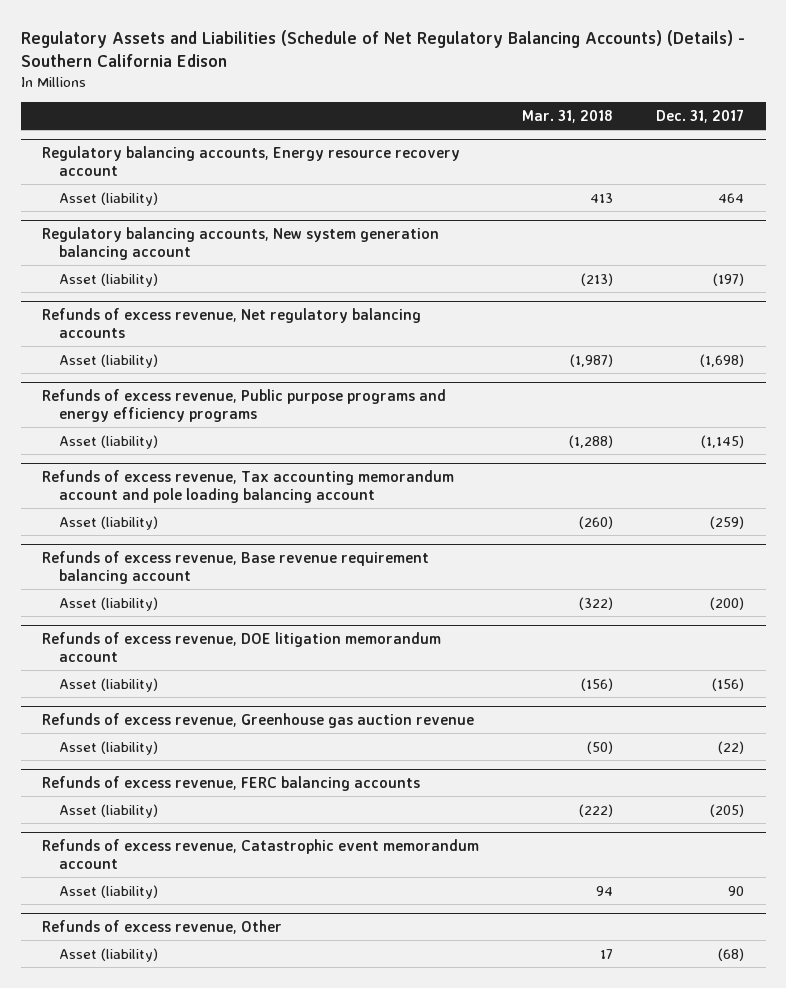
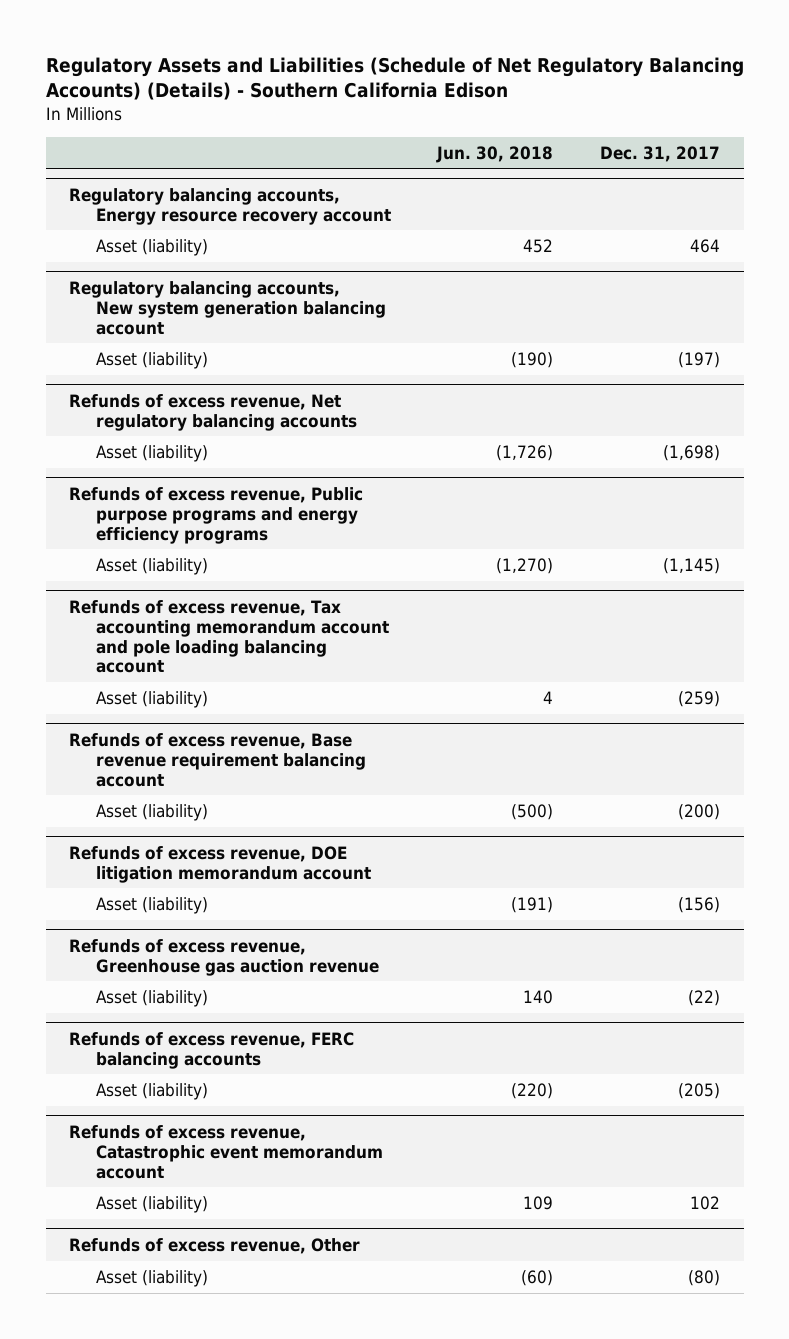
[522,109,614,123] Mar. 31, 2018 -> none
none -> [436,145,554,163] Jun. 30, 2018
[728,885,745,896] 90 -> [690,1195,721,1210] 102
[718,947,745,961] (68) -> [688,1269,721,1286] (80)

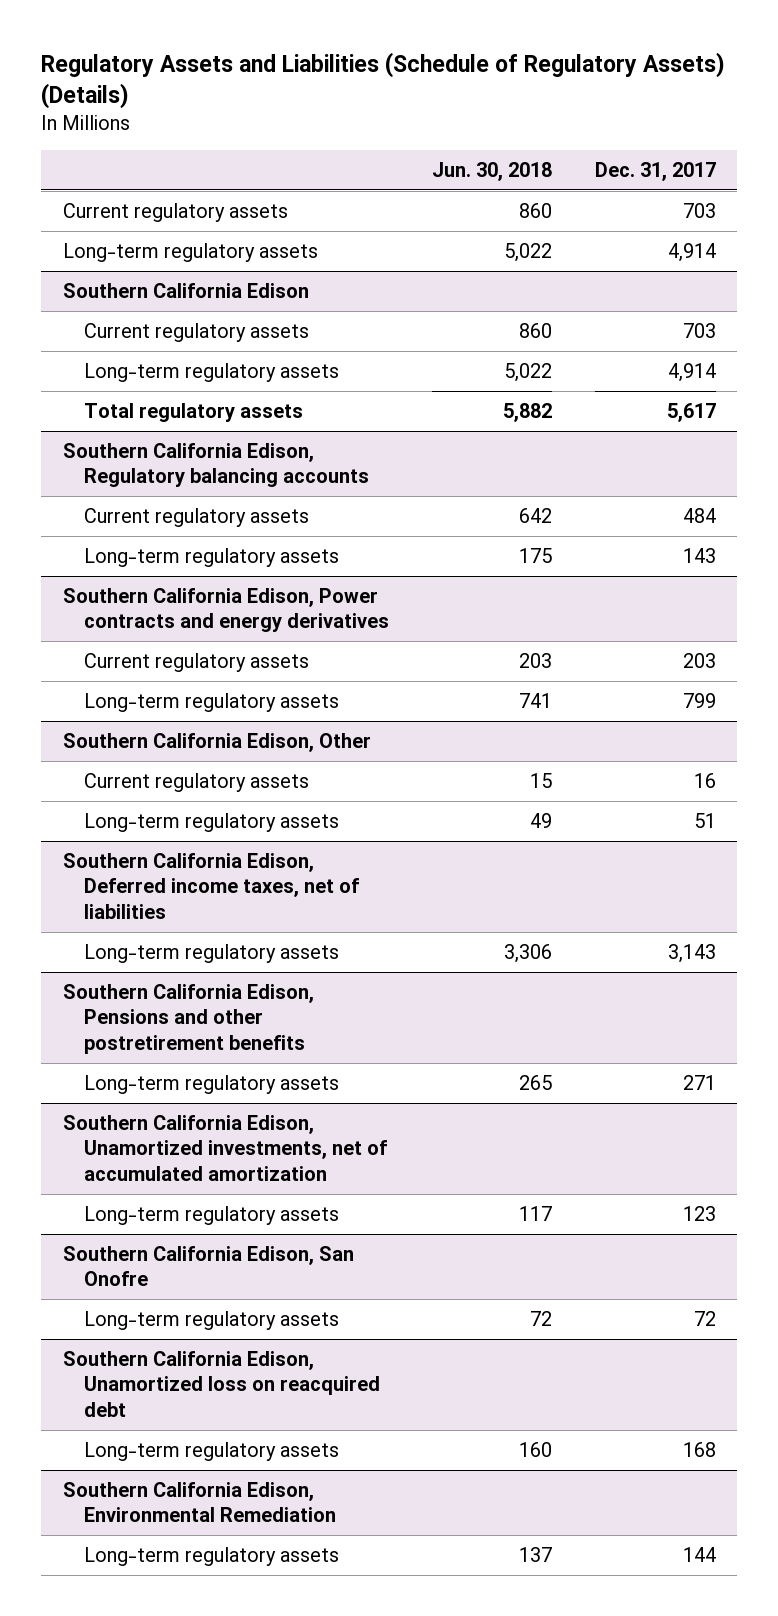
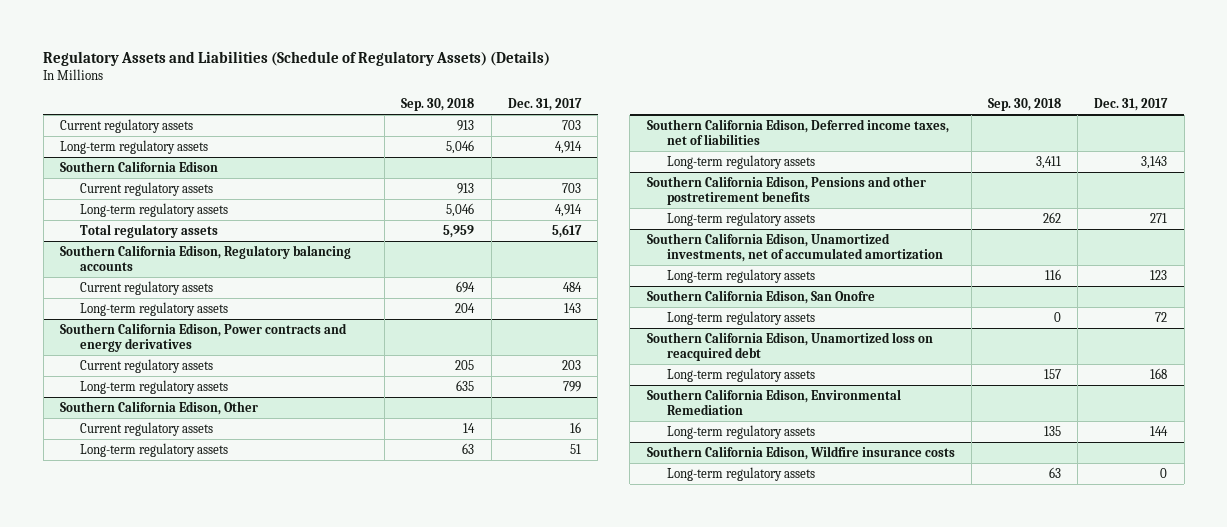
[431,162,552,182] Jun. 30, 2018 -> none
none -> [401,98,475,112] Sep. 30, 2018
none -> [646,445,955,460] Southern California Edison, Wildfire insurance costs
none -> [666,466,815,481] Long-term regulatory assets

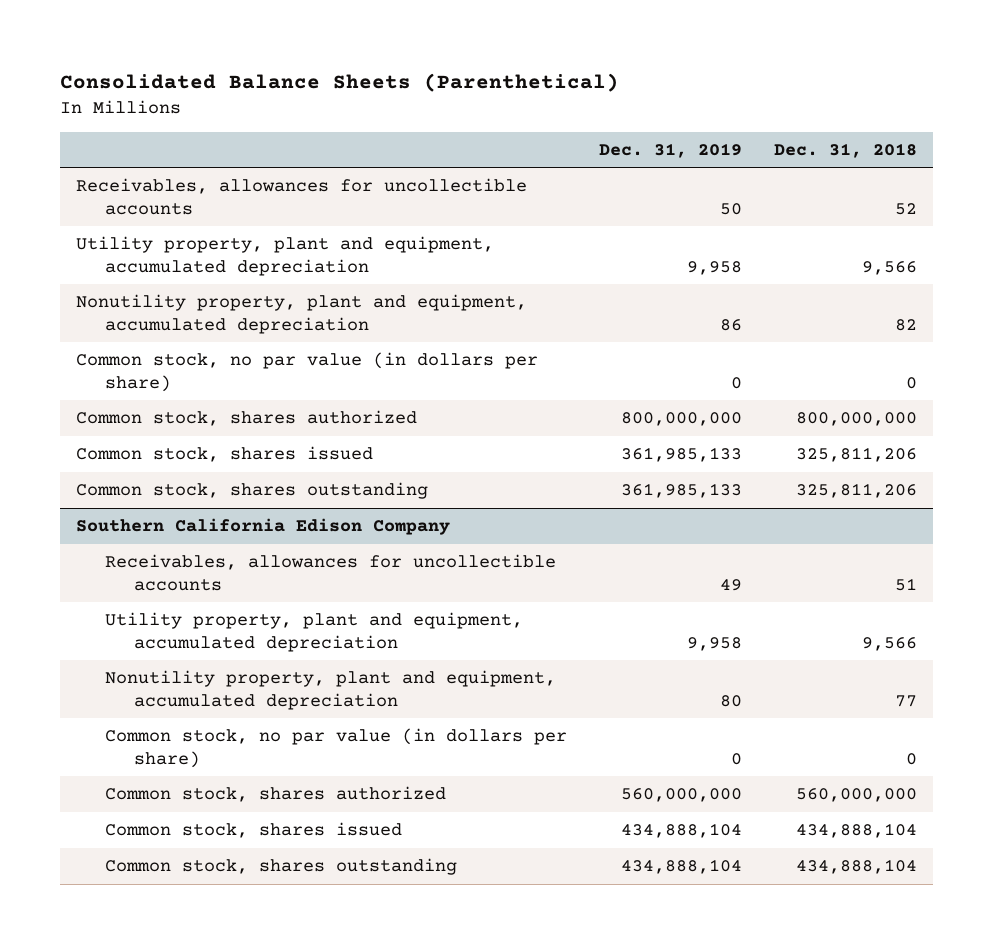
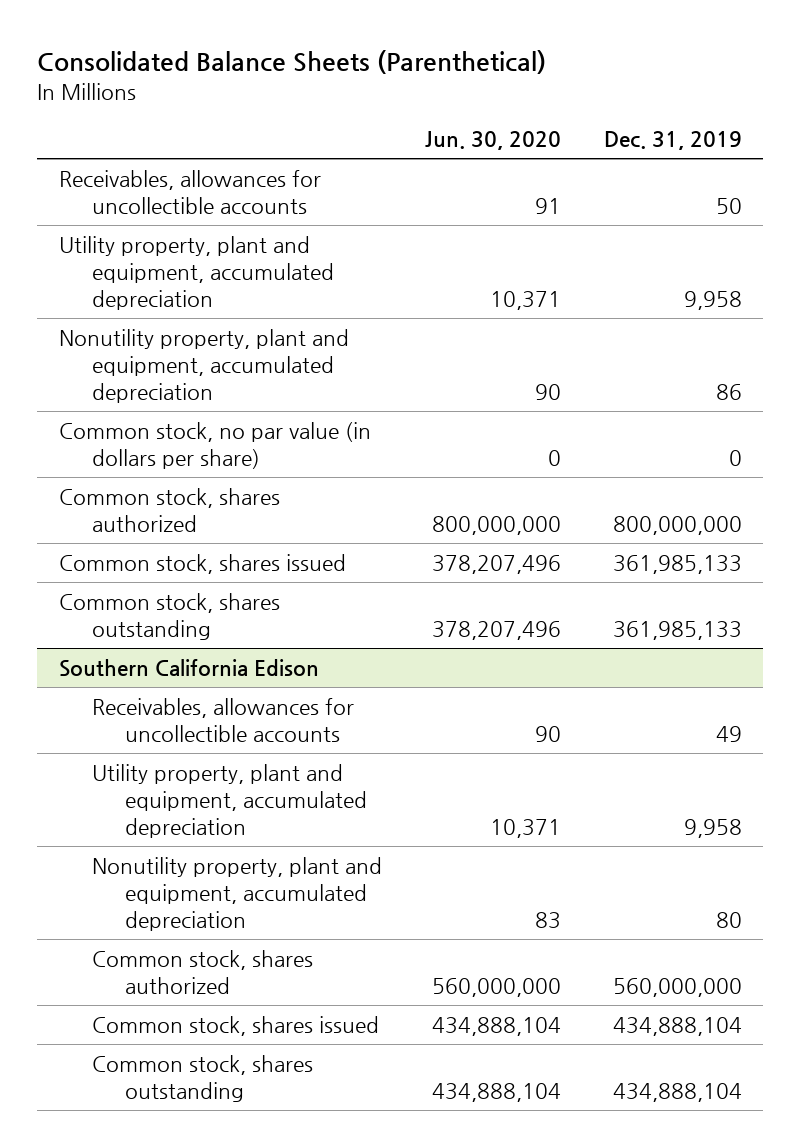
[773,142,917,158] Dec. 31, 2018 -> none
none -> [424,131,561,151] Jun. 30, 2020
[75,518,450,536] Southern California Edison Company -> [58,658,319,677] Southern California Edison
[104,728,567,768] Common stock, no par value (in dollars per share) -> none

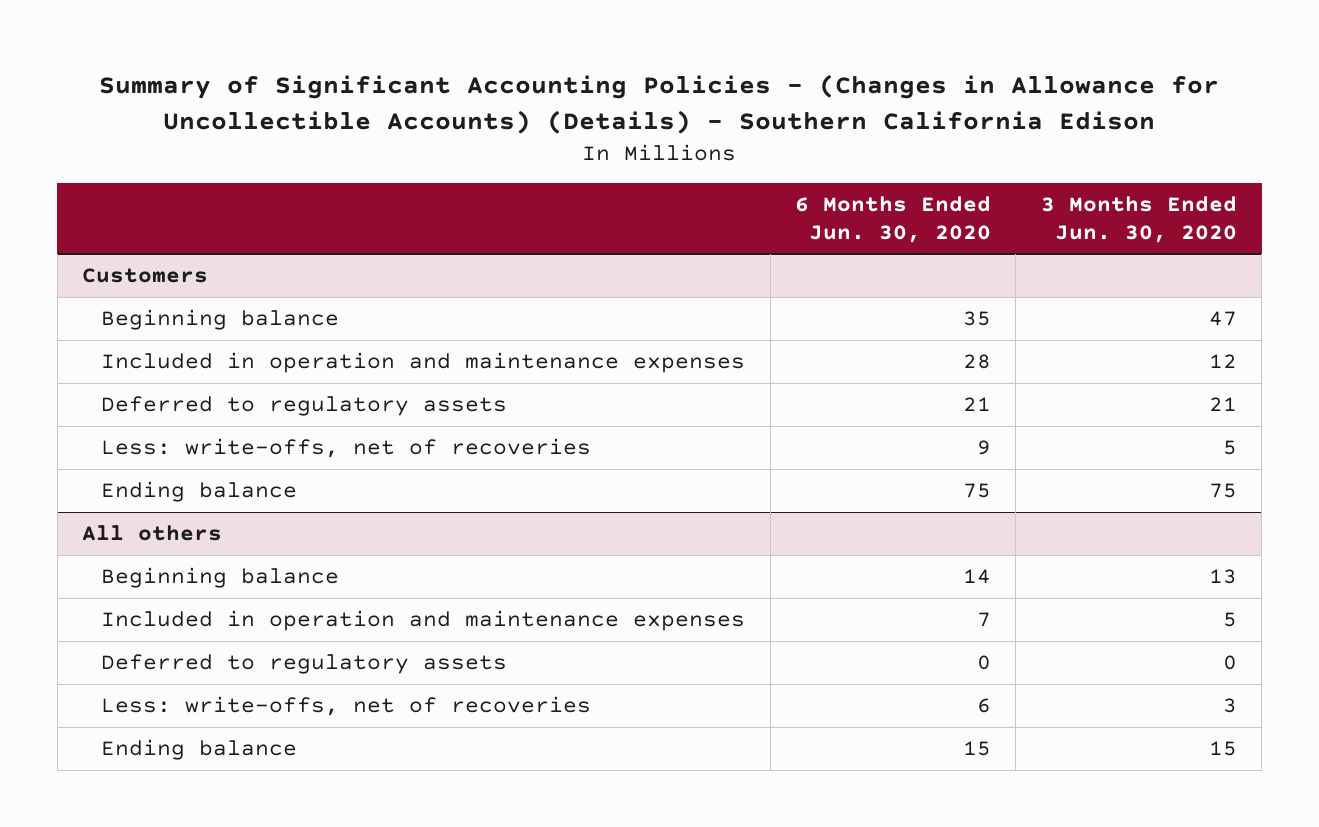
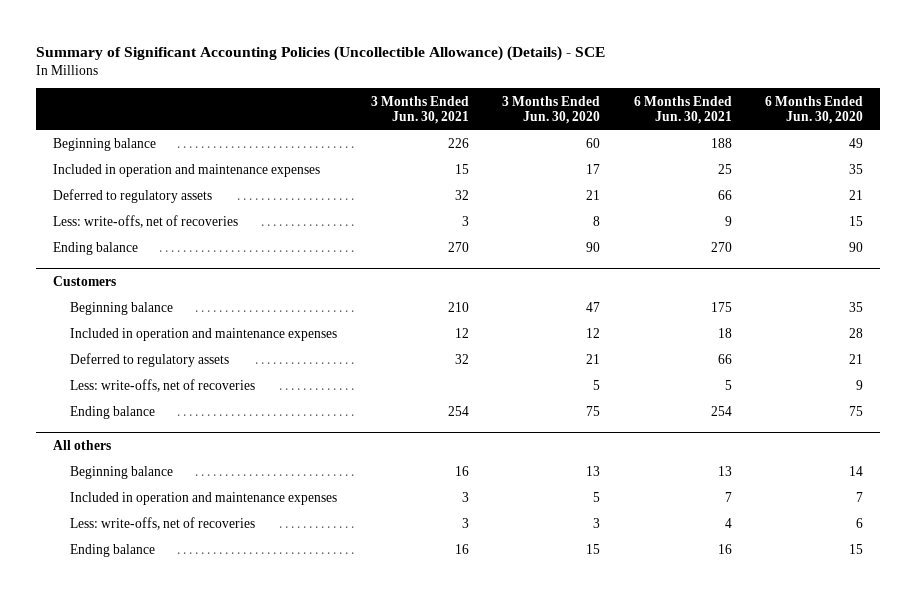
[99,74,1220,134] Summary of Significant Accounting Policies - (Changes in Allowance for Uncollectible Accounts) (Details) - Southern California Edison -> [36,45,606,61] Summary of Significant Accounting Policies (Uncollectible Allowance) (Details) - SCE
none -> [370,95,469,125] 3 Months Ended Jun. 30, 2021
none -> [633,95,732,125] 6 Months Ended Jun. 30, 2021
none -> [52,138,156,152] Beginning balance
none -> [52,164,320,178] Included in operation and maintenance expenses
none -> [52,189,212,204] Deferred to regulatory assets
none -> [52,215,238,229] Less: write-offs, net of recoveries
none -> [52,242,138,256] Ending balance
[101,654,508,675] Deferred to regulatory assets -> none

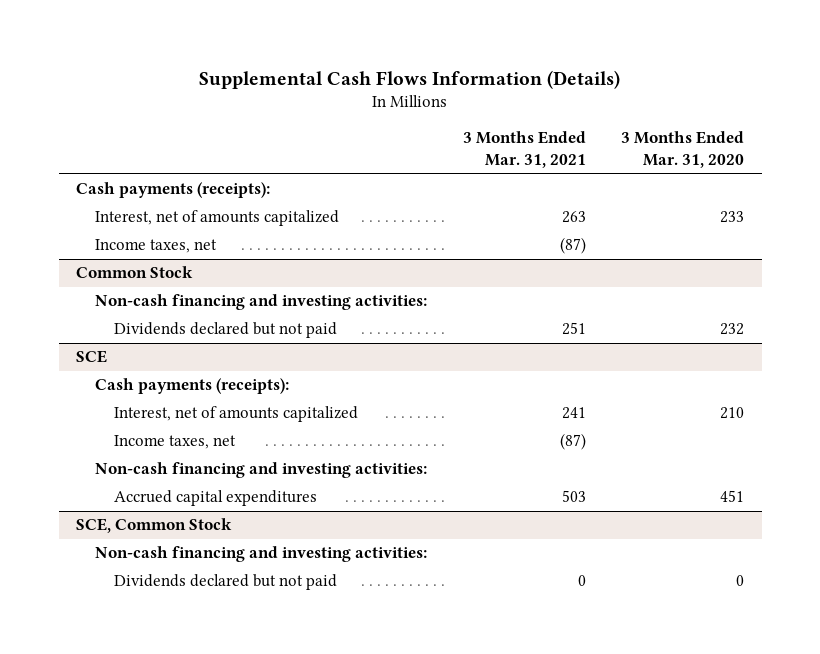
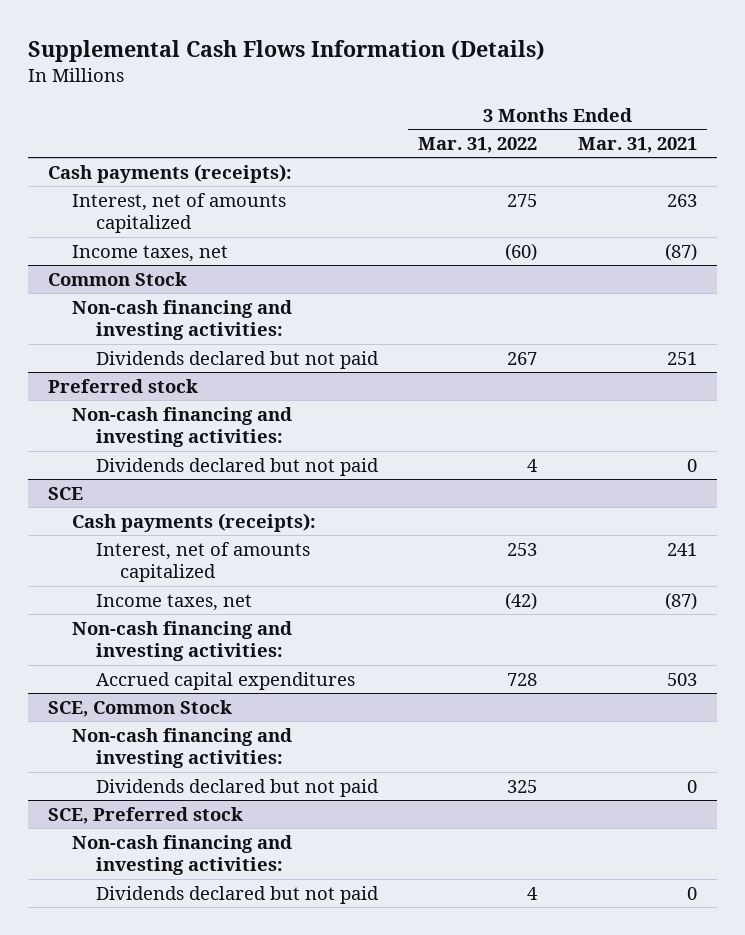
[621,131,745,169] 3 Months Ended Mar. 31, 2020 -> none
none -> [418,136,538,153] Mar. 31, 2022
none -> [48,378,199,393] Preferred stock
none -> [72,406,293,448] Non-cash financing and investing activities:
none -> [95,457,379,476] Dividends declared but not paid
none -> [48,806,244,824] SCE, Preferred stock
none -> [72,834,293,876] Non-cash financing and investing activities:
none -> [95,885,379,904] Dividends declared but not paid

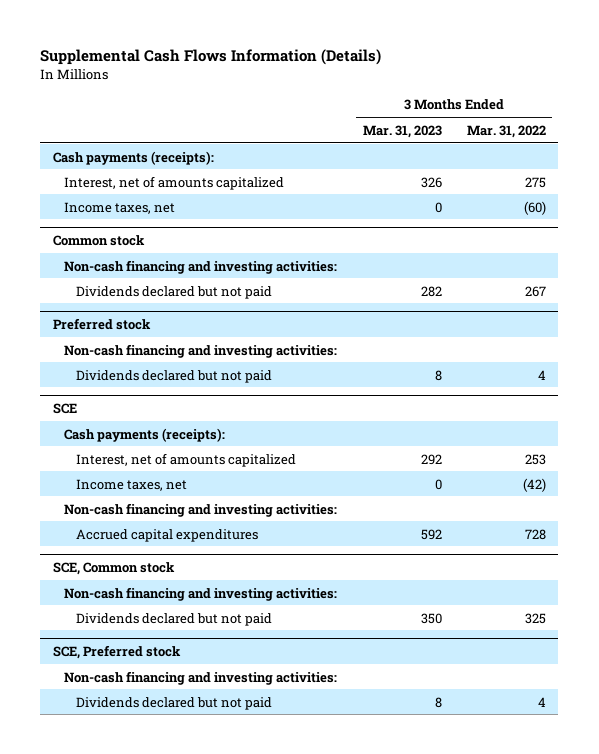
[577,136,697,153] Mar. 31, 2021 -> none
none -> [362,124,442,138] Mar. 31, 2023
[48,271,188,286] Common Stock -> [52,234,145,246] Common stock
[48,699,233,717] SCE, Common Stock -> [52,561,175,575] SCE, Common stock

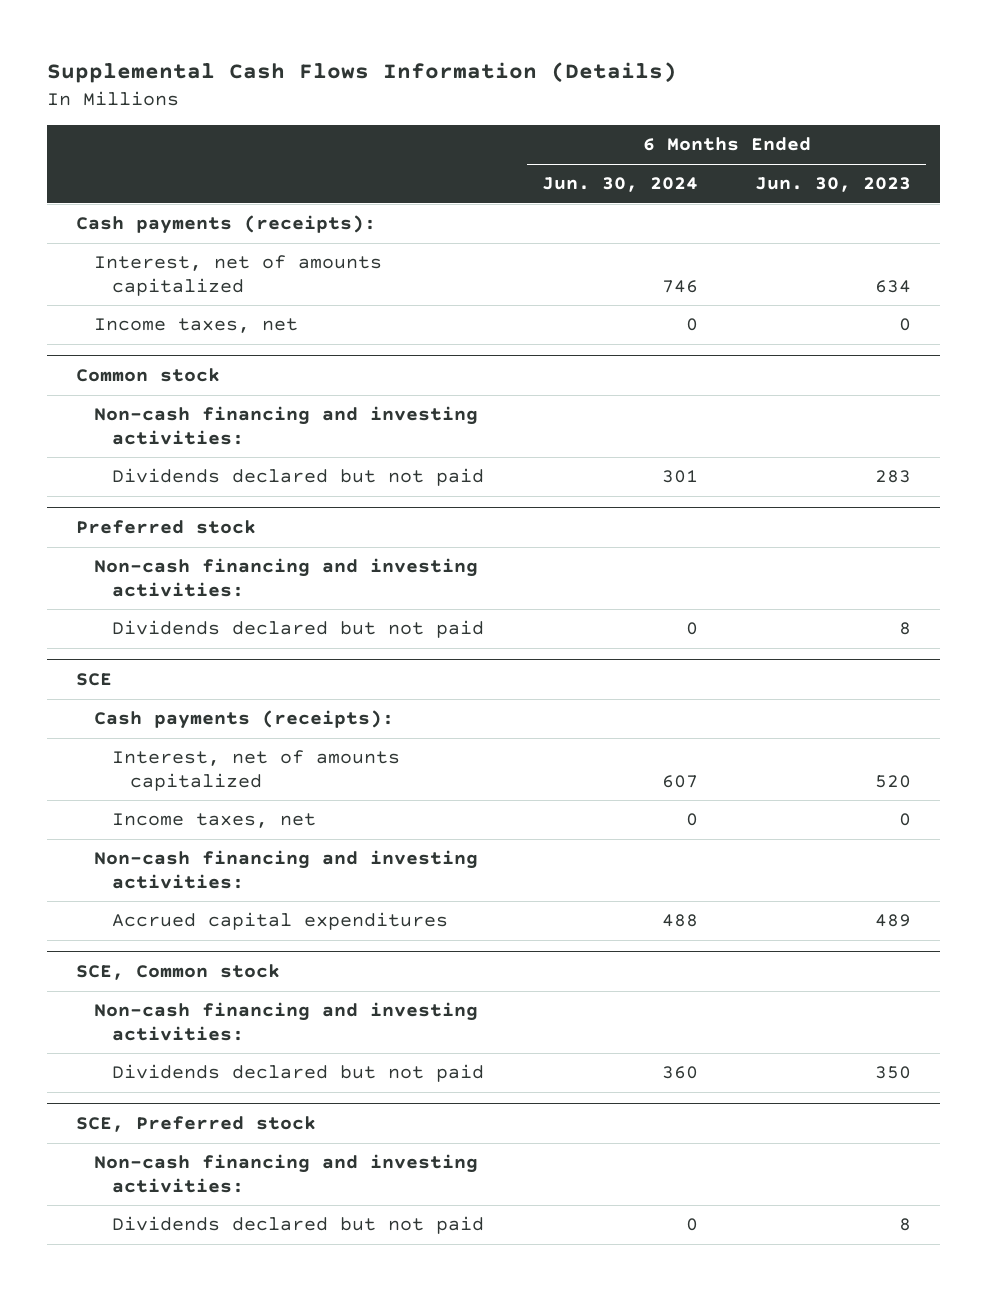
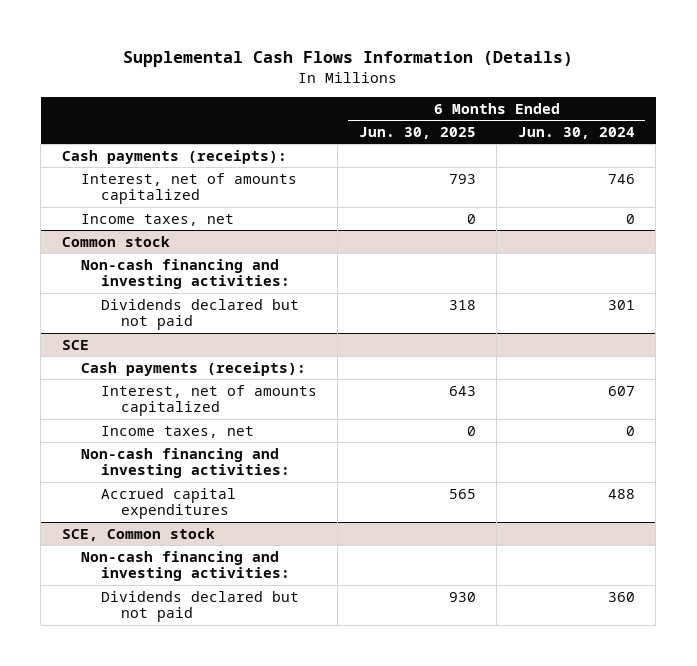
[755,177,912,193] Jun. 30, 2023 -> none
none -> [358,126,476,139] Jun. 30, 2025
[76,519,257,534] Preferred stock -> none
[94,558,479,597] Non-cash financing and investing activities: -> none
[112,620,485,639] Dividends declared but not paid -> none
[76,1115,317,1132] SCE, Preferred stock -> none
[94,1154,479,1193] Non-cash financing and investing activities: -> none
[112,1216,485,1235] Dividends declared but not paid -> none

